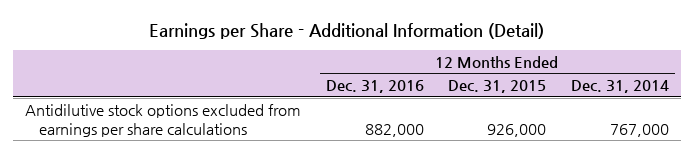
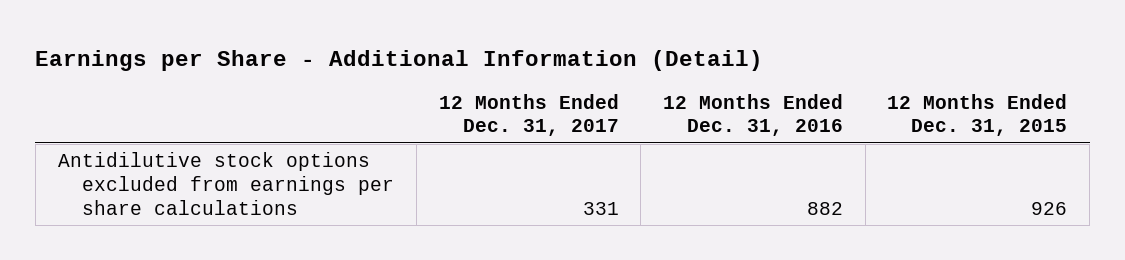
[570,80,669,94] Dec. 31, 2014 -> none
none -> [438,93,619,137] 12 Months Ended Dec. 31, 2017
[364,123,424,137] 882,000 -> [807,201,844,215] 882
[487,123,547,137] 926,000 -> [1031,201,1068,215] 926

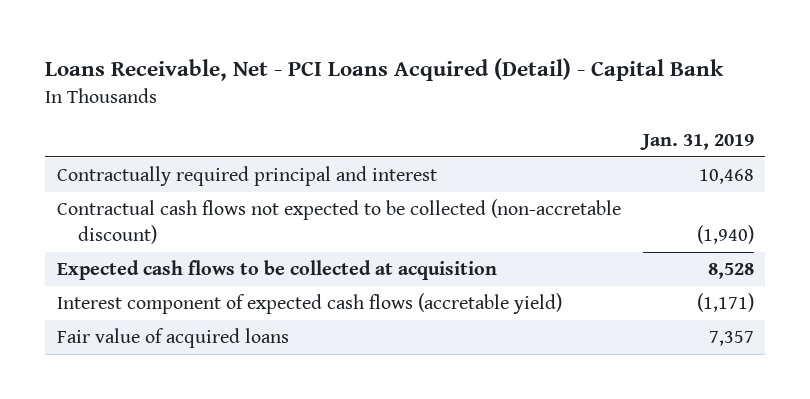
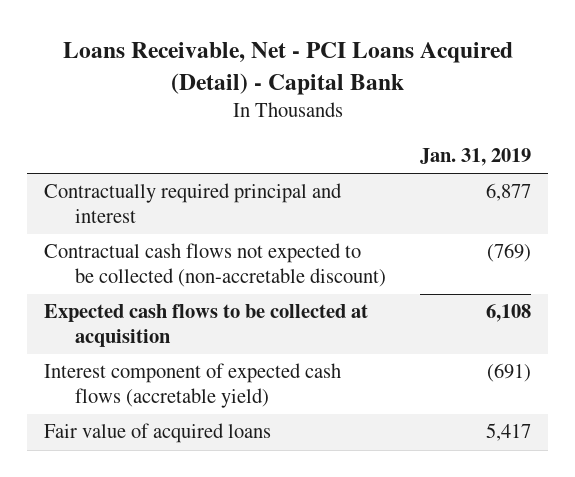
[698,169,754,185] 10,468 -> [486,183,532,202] 6,877
[696,224,754,244] (1,940) -> [487,243,532,263] (769)
[707,263,754,280] 8,528 -> [486,304,532,323] 6,108
[696,293,754,313] (1,171) -> [487,363,532,383] (691)
[708,331,754,347] 7,357 -> [486,423,532,442] 5,417

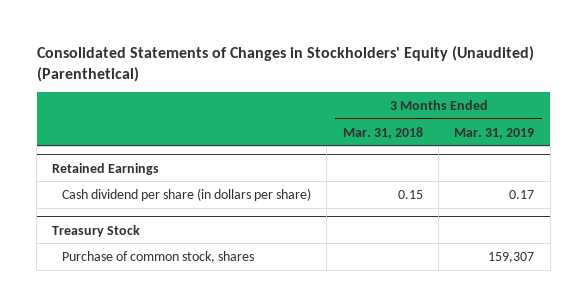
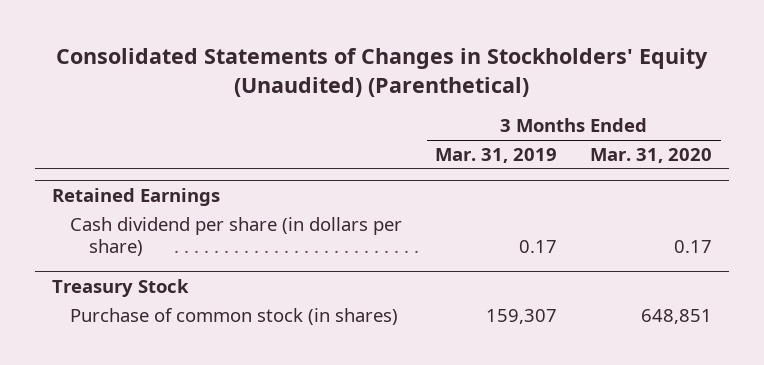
[342,126,423,139] Mar. 31, 2018 -> none
none -> [590,148,713,164] Mar. 31, 2020
[61,250,254,263] Purchase of common stock, shares -> [70,308,399,326] Purchase of common stock (in shares)

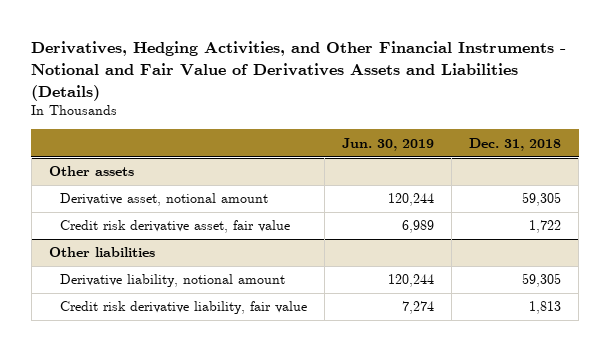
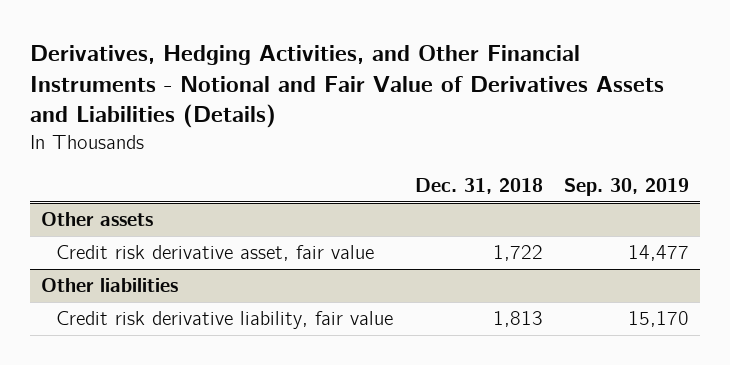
[342,137,435,151] Jun. 30, 2019 -> none
none -> [563,177,689,196] Sep. 30, 2019
[60,193,269,207] Derivative asset, notional amount -> none
[60,274,286,288] Derivative liability, notional amount -> none

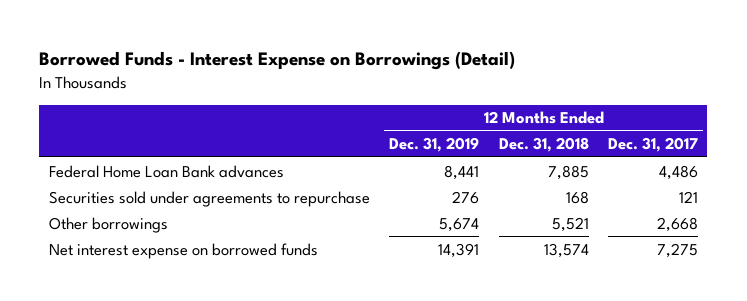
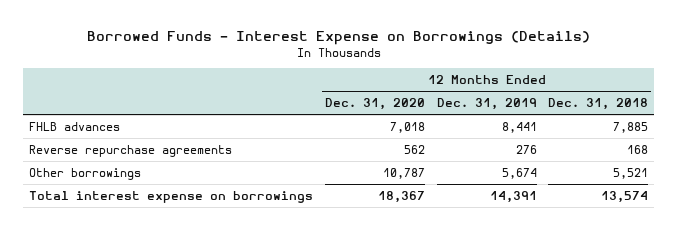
[39,51,516,71] Borrowed Funds - Interest Expense on Borrowings (Detail) -> [86,31,590,46] Borrowed Funds - Interest Expense on Borrowings (Details)
[607,137,698,153] Dec. 31, 2017 -> none
none -> [324,97,425,110] Dec. 31, 2020
[48,164,284,178] Federal Home Loan Bank advances -> [29,121,121,131] FHLB advances
[48,190,370,207] Securities sold under agreements to repurchase -> [29,144,233,157] Reverse repurchase agreements
[48,242,318,259] Net interest expense on borrowed funds -> [29,190,314,203] Total interest expense on borrowings

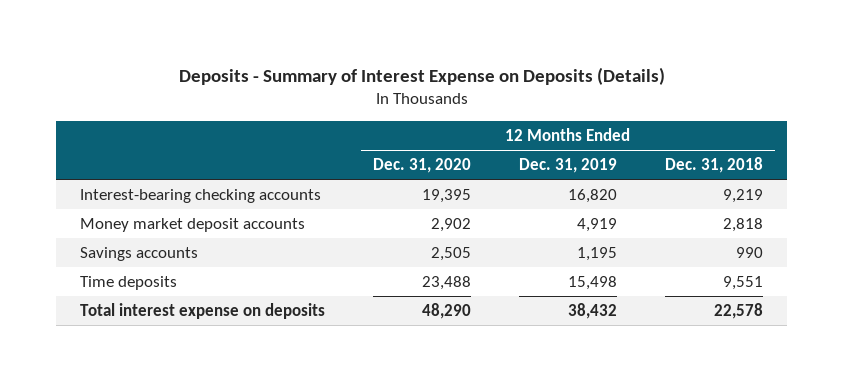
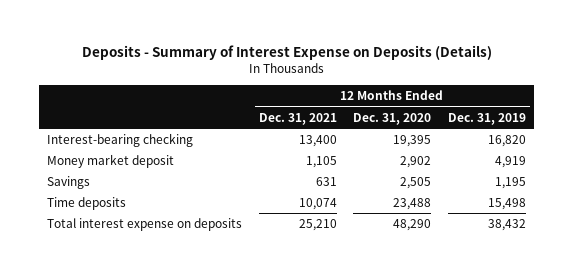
[665,157,764,174] Dec. 31, 2018 -> none
none -> [258,112,337,125] Dec. 31, 2021
[80,188,322,203] Interest-bearing checking accounts -> [47,133,194,148] Interest-bearing checking
[80,217,306,232] Money market deposit accounts -> [47,154,175,169] Money market deposit
[80,246,199,261] Savings accounts -> [47,176,91,190] Savings

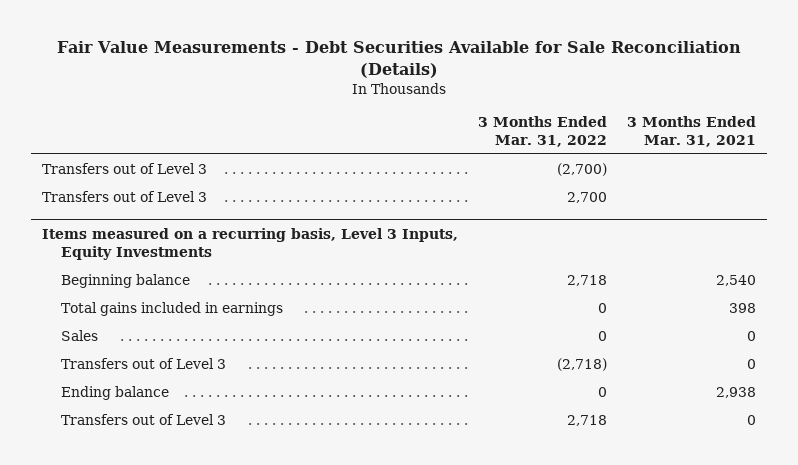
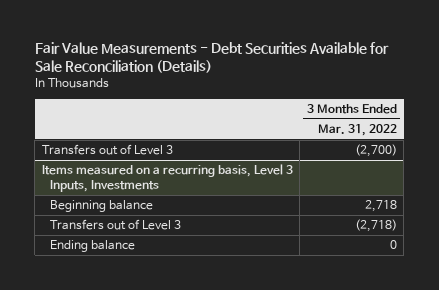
[627,116,757,148] 3 Months Ended Mar. 31, 2021 -> none
[41,190,207,202] Transfers out of Level 3 -> none
[41,227,458,260] Items measured on a recurring basis, Level 3 Inputs, Equity Investments -> [41,164,293,193] Items measured on a recurring basis, Level 3 Inputs, Investments
[60,301,283,316] Total gains included in earnings -> none
[60,329,98,341] Sales -> none
[60,413,226,425] Transfers out of Level 3 -> none

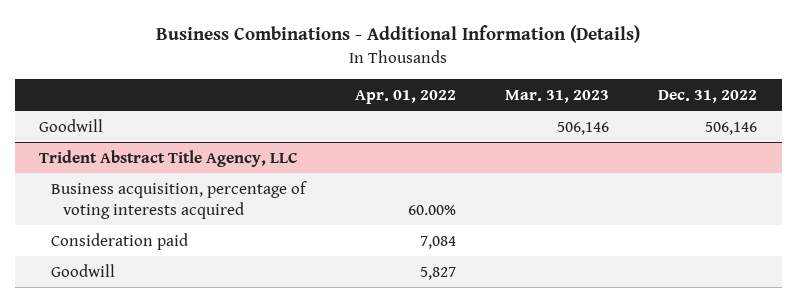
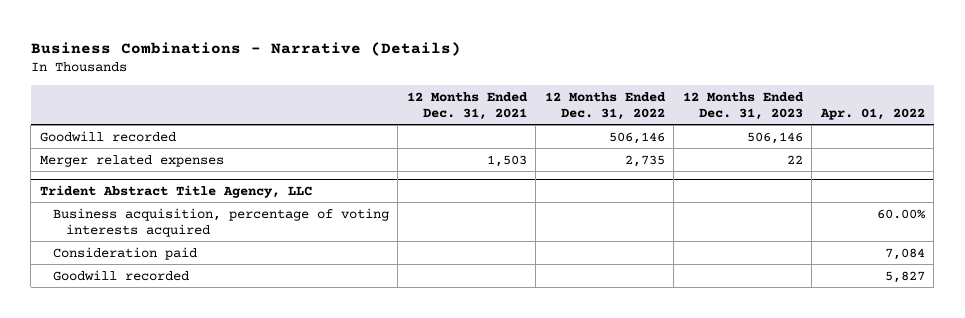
[156,25,641,44] Business Combinations - Additional Information (Details) -> [30,41,461,56] Business Combinations - Narrative (Details)
[505,89,610,103] Mar. 31, 2023 -> none
[658,89,758,103] Dec. 31, 2022 -> none
none -> [406,91,528,120] 12 Months Ended Dec. 31, 2021
none -> [544,91,666,120] 12 Months Ended Dec. 31, 2022
none -> [682,91,804,120] 12 Months Ended Dec. 31, 2023
[39,118,104,132] Goodwill -> [39,130,176,142] Goodwill recorded
none -> [39,154,224,167] Merger related expenses
[51,263,116,277] Goodwill -> [52,269,189,281] Goodwill recorded

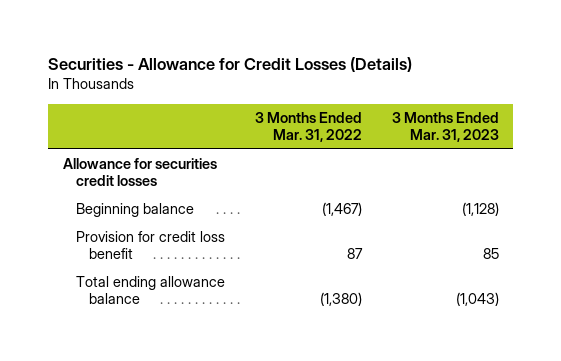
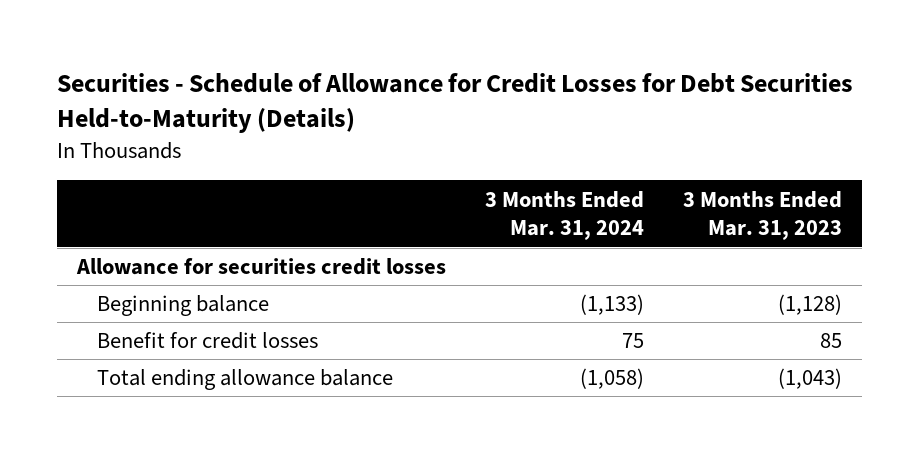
[47,57,412,73] Securities - Allowance for Credit Losses (Details) -> [57,73,854,134] Securities - Schedule of Allowance for Credit Losses for Debt Securities Held-to-Maturity (Details)
[254,111,362,142] 3 Months Ended Mar. 31, 2022 -> none
none -> [485,190,645,241] 3 Months Ended Mar. 31, 2024
[76,231,226,260] Provision for credit loss benefit -> [97,332,319,350] Benefit for credit losses

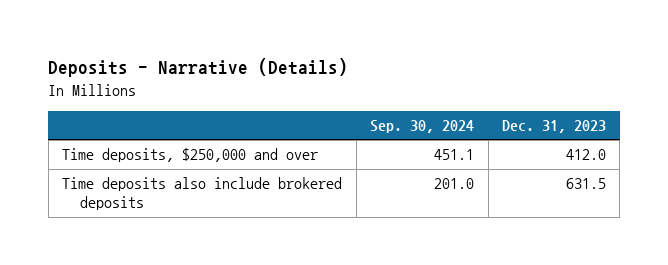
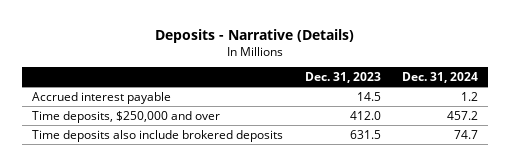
[370,119,475,133] Sep. 30, 2024 -> none
none -> [401,72,478,84] Dec. 31, 2024
none -> [32,91,172,104] Accrued interest payable

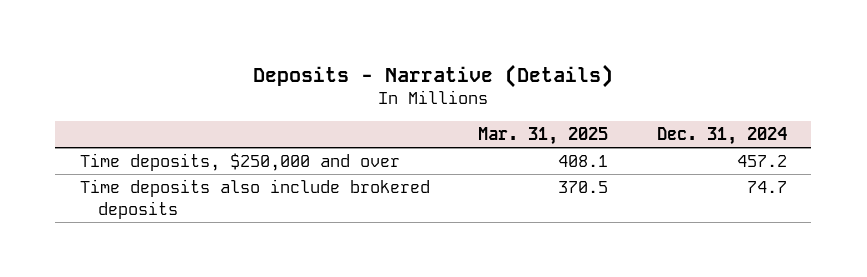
[304,72,381,84] Dec. 31, 2023 -> none
none -> [478,127,609,146] Mar. 31, 2025
[32,91,172,104] Accrued interest payable -> none

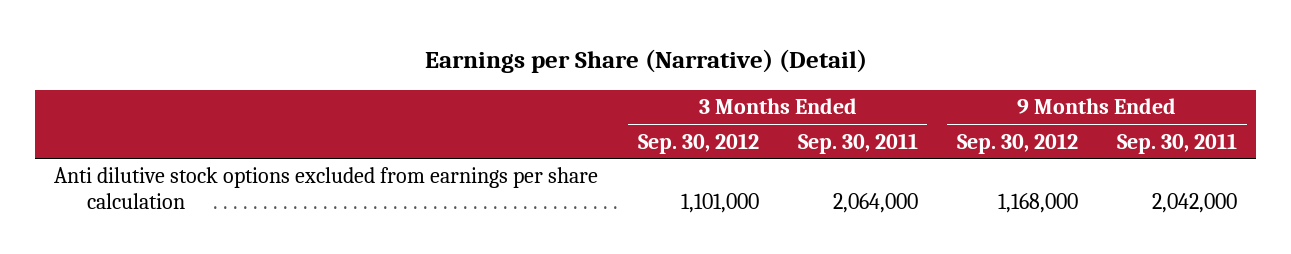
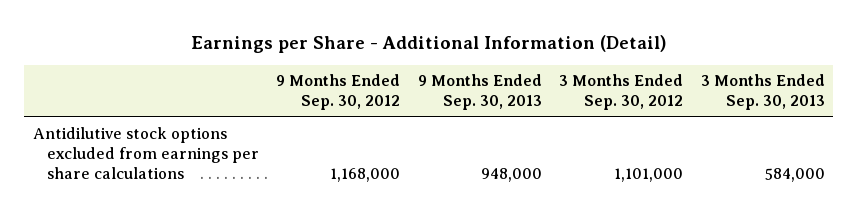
[424,49,867,74] Earnings per Share (Narrative) (Detail) -> [190,34,667,53] Earnings per Share - Additional Information (Detail)
[797,132,918,154] Sep. 30, 2011 -> none
[1116,132,1237,154] Sep. 30, 2011 -> none
none -> [417,74,542,111] 9 Months Ended Sep. 30, 2013
none -> [700,74,825,111] 3 Months Ended Sep. 30, 2013
[54,167,599,210] Anti dilutive stock options excluded from earnings per share calculation -> [32,127,259,180] Antidilutive stock options excluded from earnings per share calculations

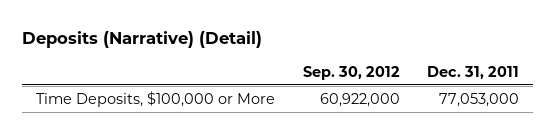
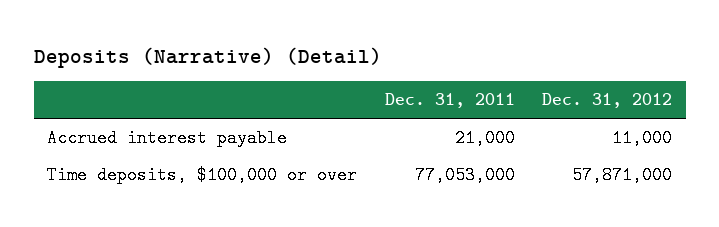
[302,65,400,80] Sep. 30, 2012 -> none
none -> [542,93,673,109] Dec. 31, 2012
none -> [47,129,288,148] Accrued interest payable
[35,90,275,107] Time Deposits, $100,000 or More -> [47,166,358,185] Time deposits, $100,000 or over

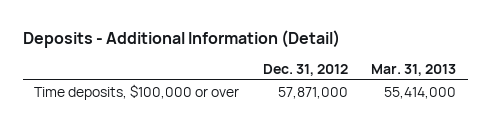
[33,46,382,68] Deposits (Narrative) (Detail) -> [22,30,340,49] Deposits - Additional Information (Detail)
[384,93,515,109] Dec. 31, 2011 -> none
none -> [371,64,457,77] Mar. 31, 2013
[47,129,288,148] Accrued interest payable -> none

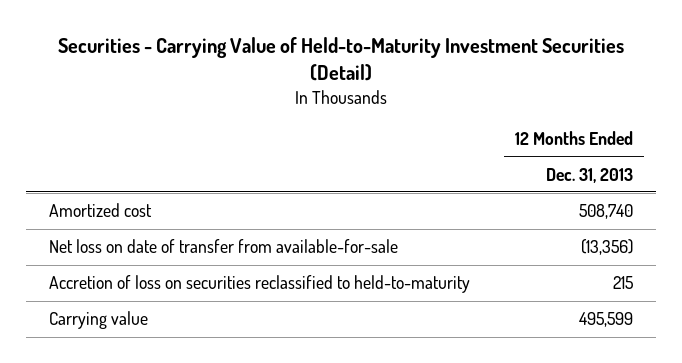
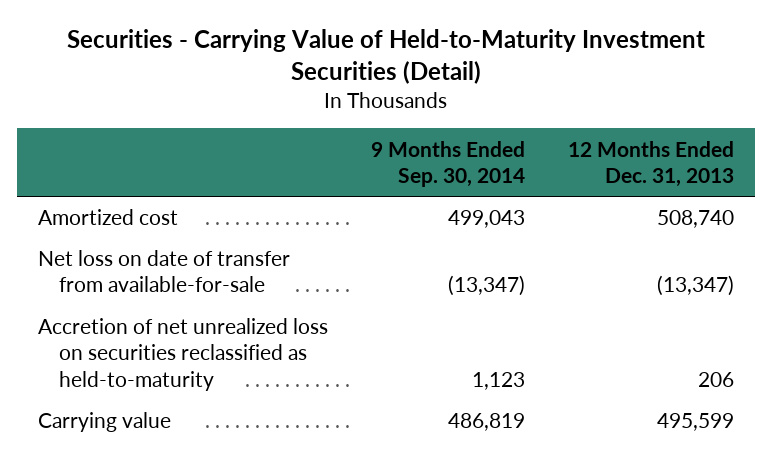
none -> [371,140,526,187] 9 Months Ended Sep. 30, 2014
[580,239,633,256] (13,356) -> [656,275,734,297] (13,347)
[48,275,470,294] Accretion of loss on securities reclassified to held-to-maturity -> [38,318,329,391] Accretion of net unrealized loss on securities reclassified as held-to-maturity
[612,276,633,290] 215 -> [697,371,734,387] 206

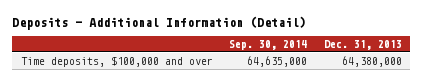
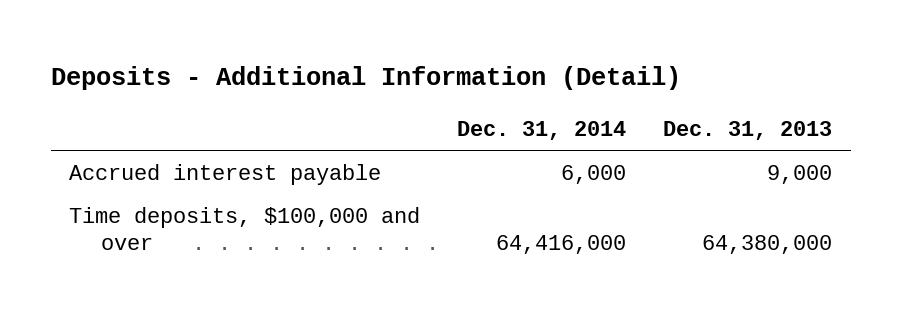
[229,40,308,51] Sep. 30, 2014 -> none
none -> [457,120,627,140] Dec. 31, 2014
none -> [69,163,382,185] Accrued interest payable

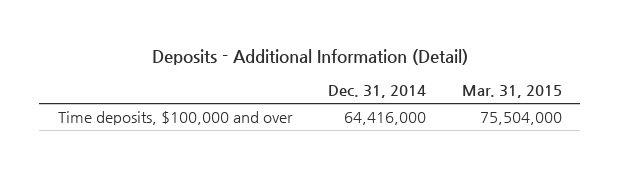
[663,120,833,140] Dec. 31, 2013 -> none
none -> [462,85,563,99] Mar. 31, 2015
[69,163,382,185] Accrued interest payable -> none

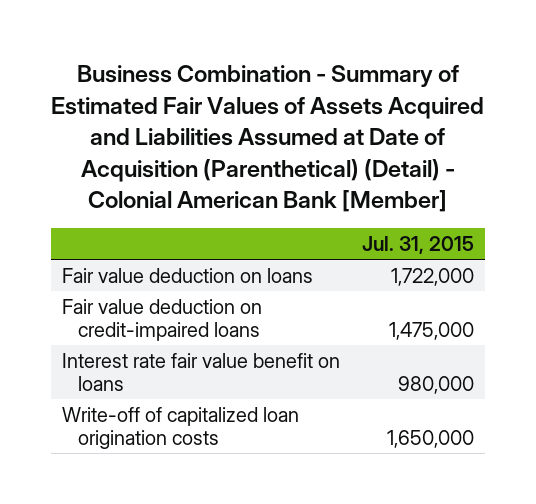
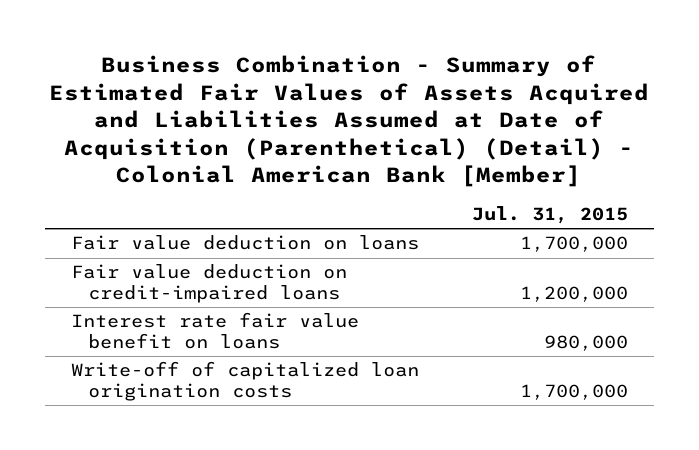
[390,267,474,286] 1,722,000 -> [519,236,628,253] 1,700,000
[388,322,474,341] 1,475,000 -> [519,286,628,303] 1,200,000
[386,430,474,449] 1,650,000 -> [519,384,628,401] 1,700,000

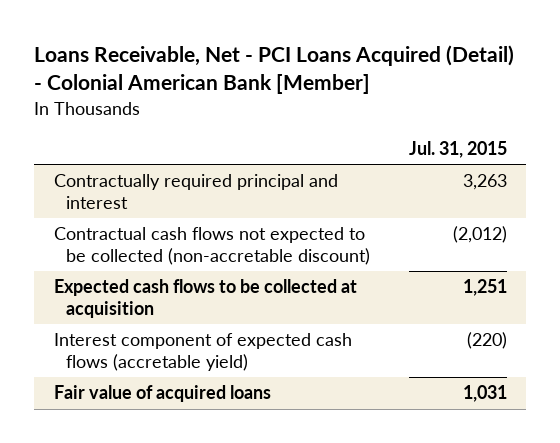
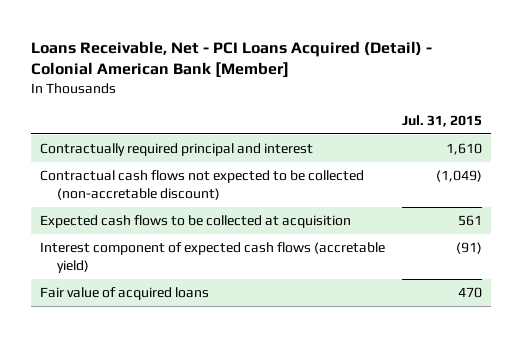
[462,174,507,191] 3,263 -> [446,142,483,155] 1,610
[452,226,507,244] (2,012) -> [436,169,483,182] (1,049)
[462,279,507,297] 1,251 -> [458,214,483,226] 561
[466,332,507,350] (220) -> [456,241,483,254] (91)
[462,385,507,403] 1,031 -> [458,286,483,298] 470

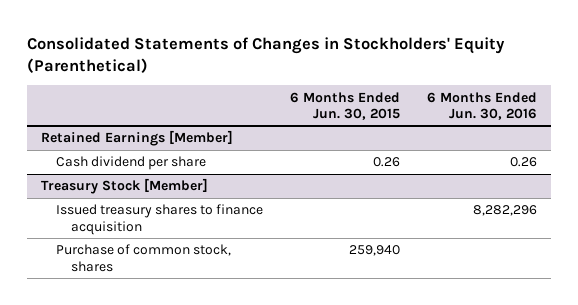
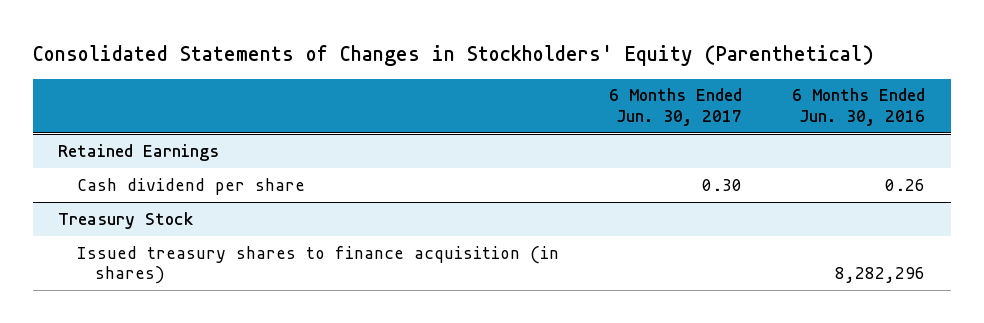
[289,91,400,121] 6 Months Ended Jun. 30, 2015 -> none
none -> [609,88,743,126] 6 Months Ended Jun. 30, 2017
[40,130,233,147] Retained Earnings [Member] -> [58,143,220,161] Retained Earnings
[55,244,231,272] Purchase of common stock, shares -> none
[40,178,208,195] Treasury Stock [Member] -> [58,211,195,229] Treasury Stock
[55,204,263,235] Issued treasury shares to finance acquisition -> [76,245,559,285] Issued treasury shares to finance acquisition (in shares)

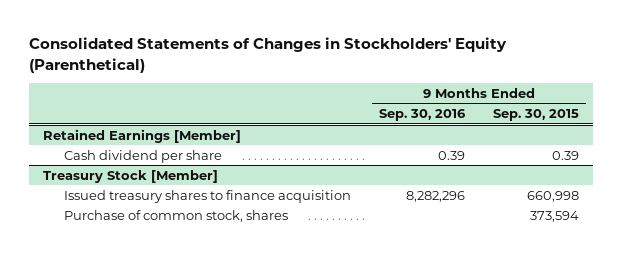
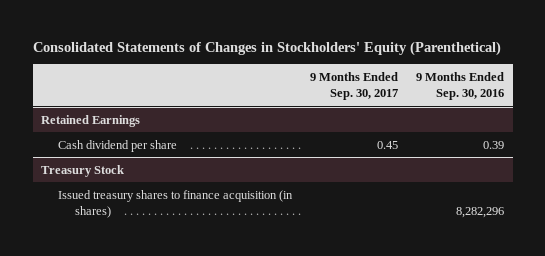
[492,109,579,122] Sep. 30, 2015 -> none
none -> [310,71,399,101] 9 Months Ended Sep. 30, 2017
[42,128,241,143] Retained Earnings [Member] -> [41,114,141,127] Retained Earnings
[63,209,288,222] Purchase of common stock, shares -> none
[42,169,218,183] Treasury Stock [Member] -> [41,164,125,177] Treasury Stock
[63,189,351,203] Issued treasury shares to finance acquisition -> [58,189,294,218] Issued treasury shares to finance acquisition (in shares)

